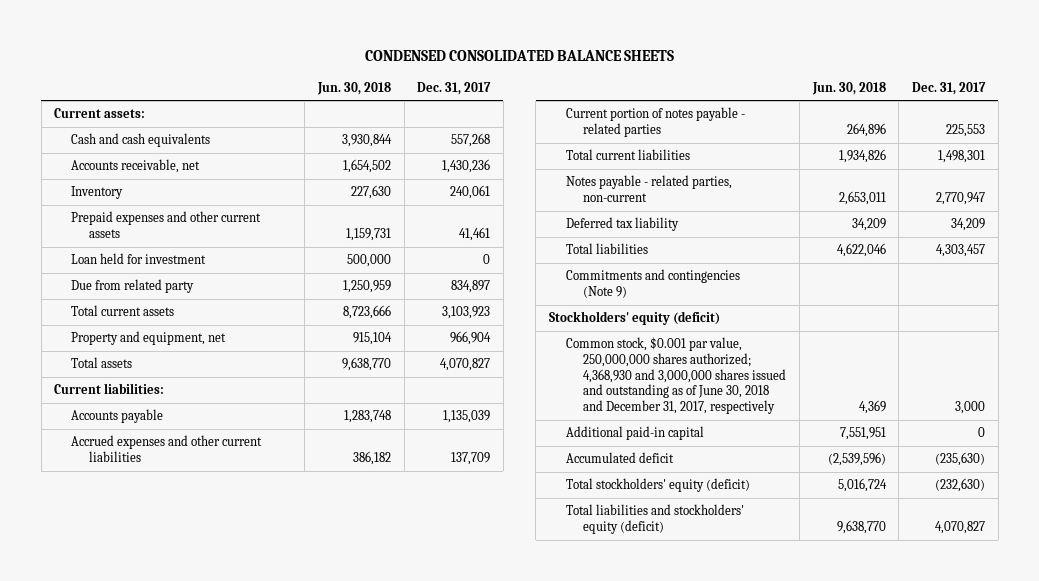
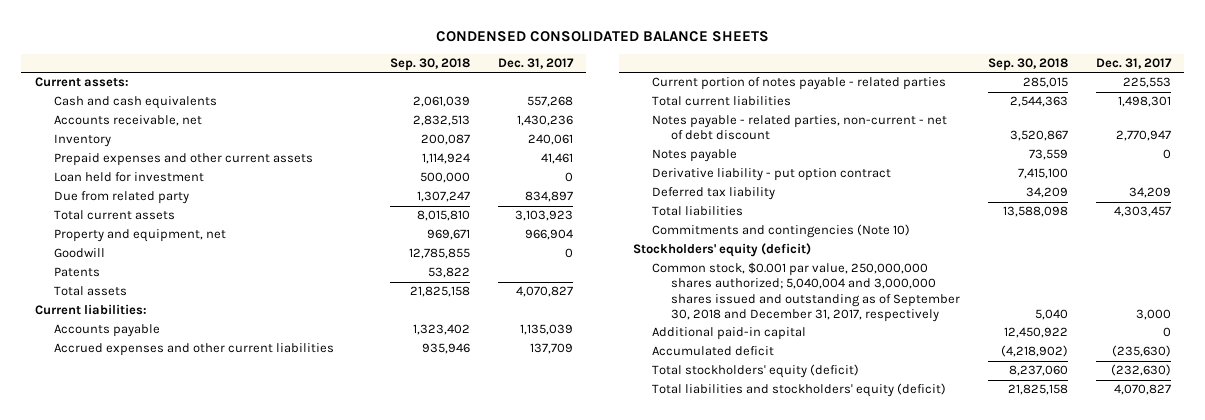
[316,81,391,95] Jun. 30, 2018 -> none
none -> [389,58,470,72] Sep. 30, 2018
none -> [53,248,105,259] Goodwill
none -> [53,267,100,278] Patents
[566,175,733,203] Notes payable - related parties, non-current -> [651,115,947,141] Notes payable - related parties, non-current - net of debt discount
none -> [651,149,737,163] Notes payable
none -> [651,168,891,182] Derivative liability - put option contract
[566,269,741,299] Commitments and contingencies (Note 9) -> [651,224,910,239] Commitments and contingencies (Note 10)
[566,337,787,415] Common stock, $0.001 par value, 250,000,000 shares authorized; 4,368,930 and 3,000,000 shares issued and outstanding as of June 30, 2018 and December 31, 2017, respectively -> [651,262,961,322] Common stock, $0.001 par value, 250,000,000 shares authorized; 5,040,004 and 3,000,000 shares issued and outstanding as of September 30, 2018 and December 31, 2017, respectively

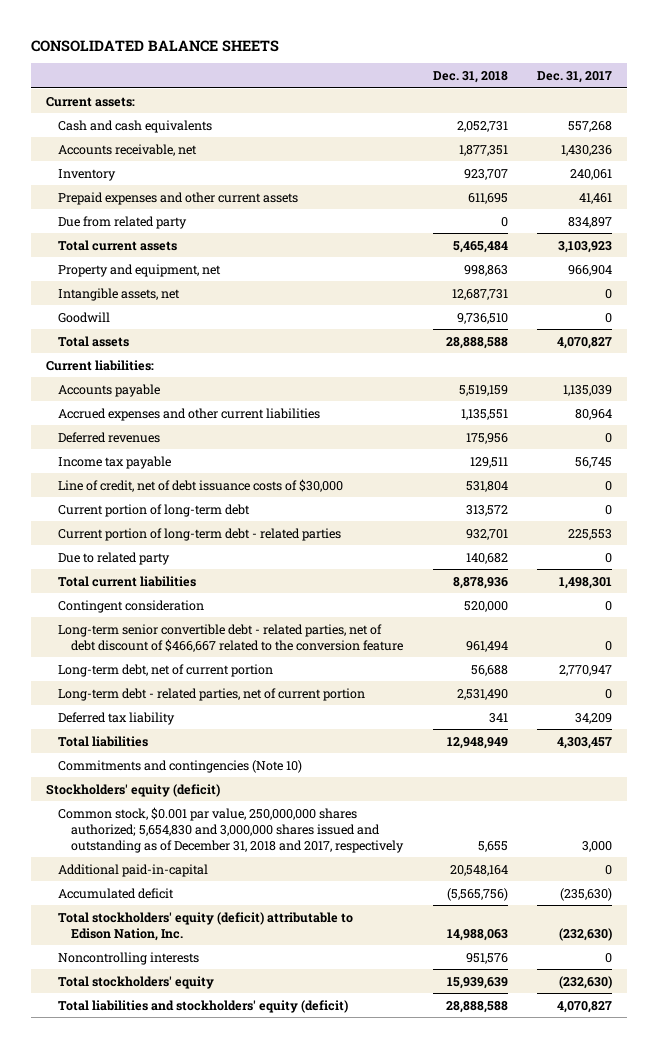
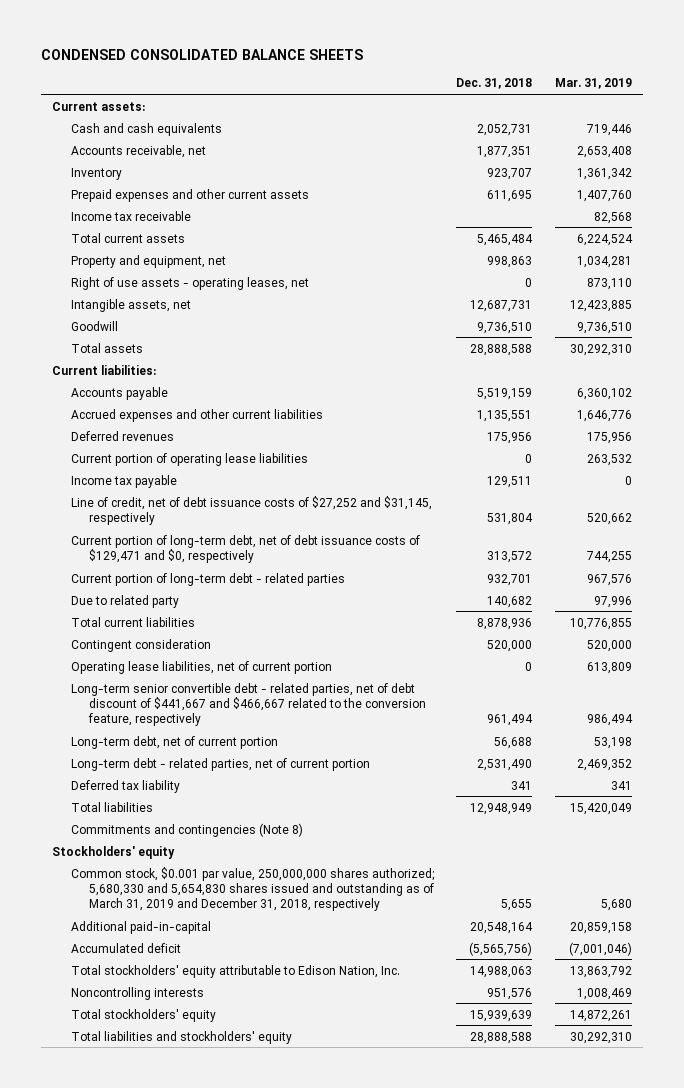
[31,39,280,52] CONSOLIDATED BALANCE SHEETS -> [41,48,364,60] CONDENSED CONSOLIDATED BALANCE SHEETS
[537,71,613,84] Dec. 31, 2017 -> none
none -> [554,78,632,90] Mar. 31, 2019
[58,215,188,229] Due from related party -> none
none -> [70,210,191,221] Income tax receivable
none -> [70,276,309,290] Right of use assets - operating leases, net
none -> [70,452,308,466] Current portion of operating lease liabilities
[58,478,344,492] Line of credit, net of debt issuance costs of $30,000 -> [70,495,432,525] Line of credit, net of debt issuance costs of $27,252 and $31,145, respectively
[58,503,251,517] Current portion of long-term debt -> [70,534,420,563] Current portion of long-term debt, net of debt issuance costs of $129,471 and $0, respectively
none -> [70,660,332,674] Operating lease liabilities, net of current portion
[58,623,403,652] Long-term senior convertible debt - related parties, net of debt discount of $466,667 related to the conversion feature -> [70,682,426,726] Long-term senior convertible debt - related parties, net of debt discount of $441,667 and $466,667 related to the conversion feature, respectively
[58,759,303,773] Commitments and contingencies (Note 10) -> [70,822,303,837] Commitments and contingencies (Note 8)
[45,783,220,797] Stockholders' equity (deficit) -> [52,845,176,859] Stockholders' equity
[58,806,404,853] Common stock, $0.001 par value, 250,000,000 shares authorized; 5,654,830 and 3,000,000 shares issued and outstanding as of December 31, 2018 and 2017, respectively -> [70,866,434,911] Common stock, $0.001 par value, 250,000,000 shares authorized; 5,680,330 and 5,654,830 shares issued and outstanding as of March 31, 2019 and December 31, 2018, respectively
[58,911,354,941] Total stockholders' equity (deficit) attributable to Edison Nation, Inc. -> [70,964,400,978] Total stockholders' equity attributable to Edison Nation, Inc.
[58,999,349,1013] Total liabilities and stockholders' equity (deficit) -> [70,1030,292,1044] Total liabilities and stockholders' equity

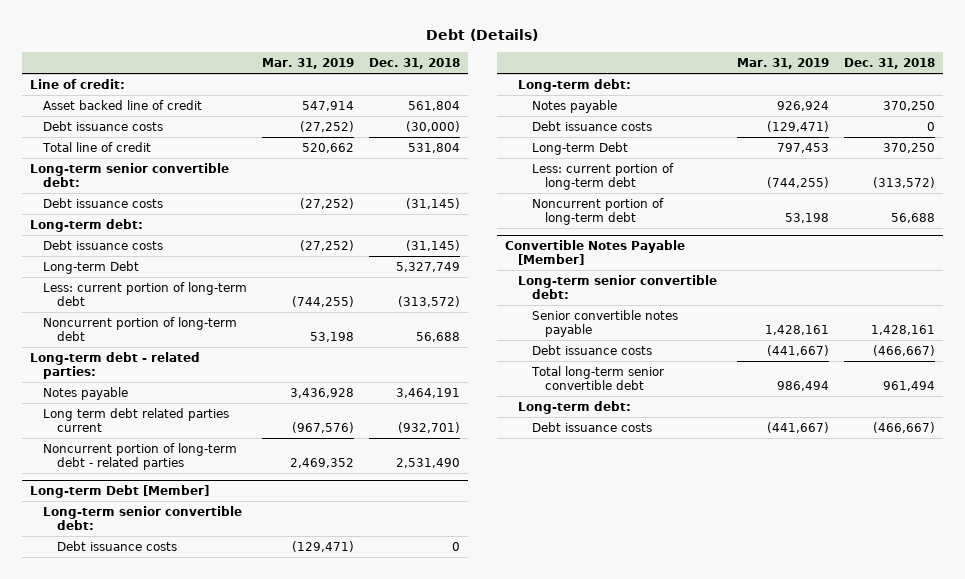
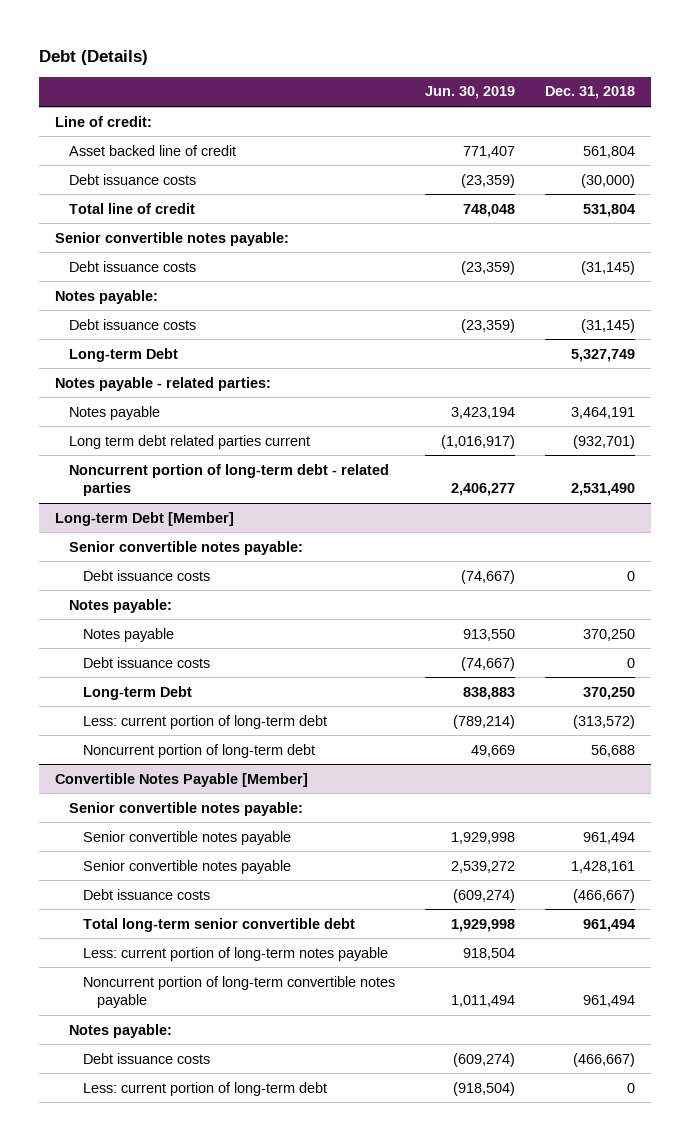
[262,57,355,69] Mar. 31, 2019 -> none
none -> [425,86,516,100] Jun. 30, 2019
[29,162,229,187] Long-term senior convertible debt: -> [54,231,289,246] Senior convertible notes payable:
[29,218,143,232] Long-term debt: -> [54,289,158,304] Notes payable:
[43,281,248,306] Less: current portion of long-term debt -> none
[43,316,238,341] Noncurrent portion of long-term debt -> none
[29,351,200,379] Long-term debt - related parties: -> [54,376,271,391] Notes payable - related parties:
[43,505,243,530] Long-term senior convertible debt: -> [68,540,303,555] Senior convertible notes payable:
[518,78,632,92] Long-term debt: -> [68,598,172,613] Notes payable:
[518,274,718,299] Long-term senior convertible debt: -> [68,801,303,816] Senior convertible notes payable:
none -> [82,830,291,845] Senior convertible notes payable
none -> [82,946,388,961] Less: current portion of long-term notes payable
none -> [82,975,395,1009] Noncurrent portion of long-term convertible notes payable
[518,400,632,414] Long-term debt: -> [68,1023,172,1038] Notes payable:
none -> [82,1081,327,1096] Less: current portion of long-term debt

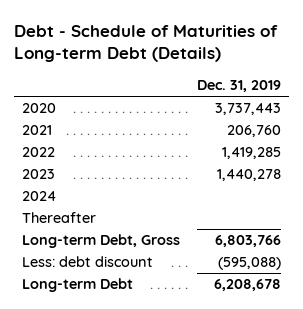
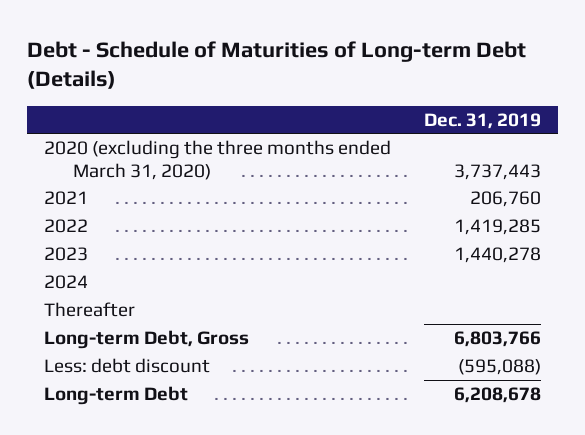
[22,103,57,114] 2020 -> [43,140,391,180] 2020 (excluding the three months ended March 31, 2020)

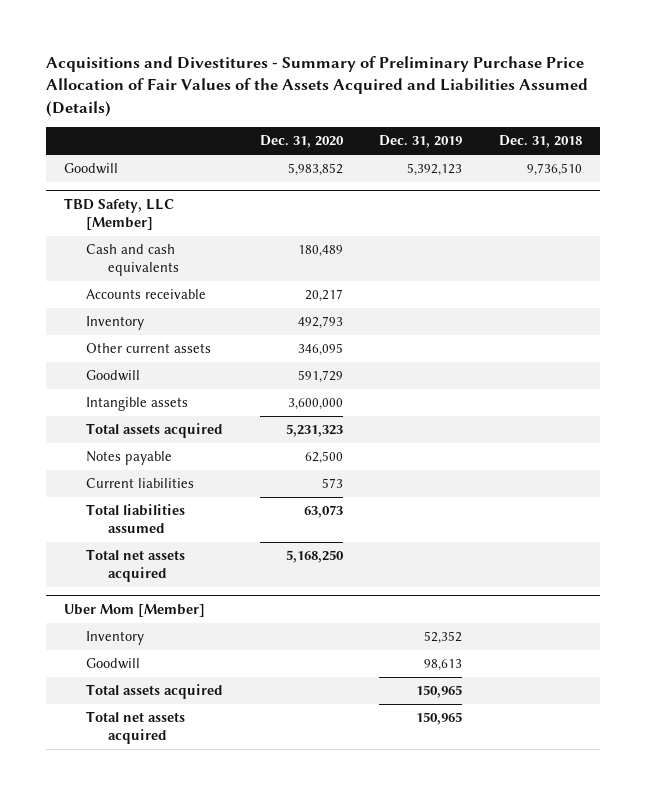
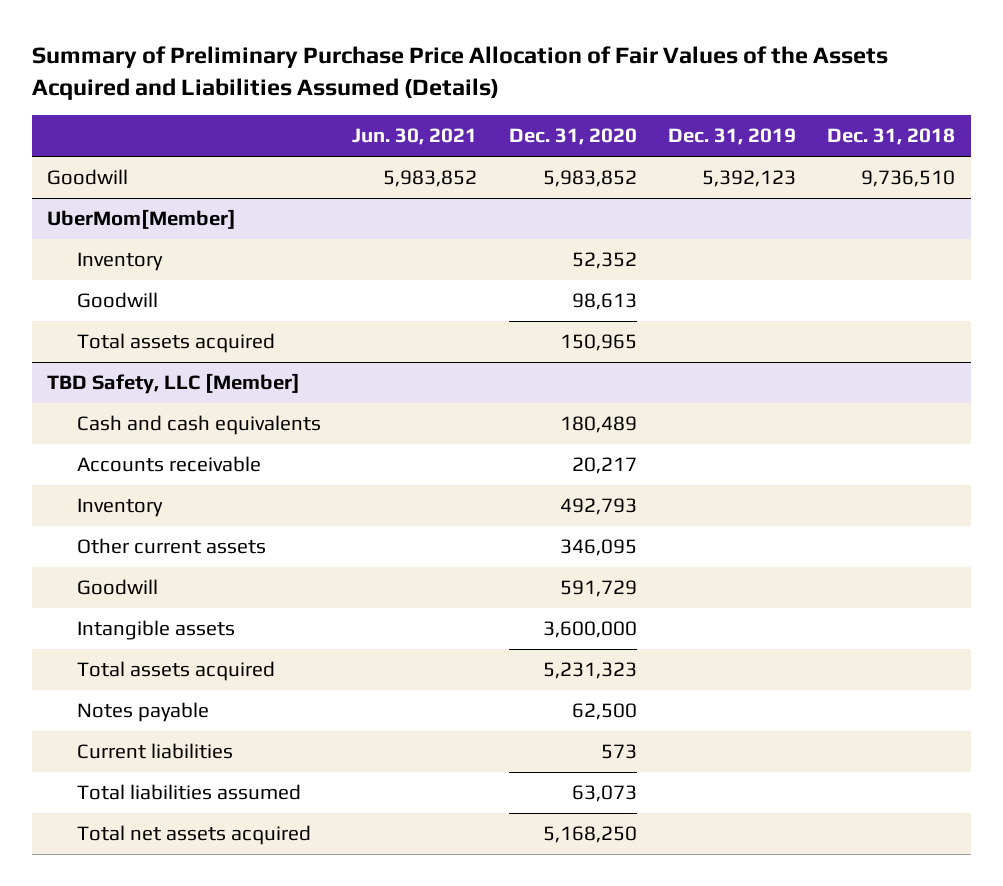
[45,55,588,117] Acquisitions and Divestitures - Summary of Preliminary Purchase Price Allocation of Fair Values of the Assets Acquired and Liabilities Assumed (Details) -> [31,46,888,100] Summary of Preliminary Purchase Price Allocation of Fair Values of the Assets Acquired and Liabilities Assumed (Details)
none -> [352,128,478,146] Jun. 30, 2021
none -> [47,209,237,230] UberMom[Member]
none -> [76,252,163,272] Inventory
none -> [76,292,158,309] Goodwill
none -> [76,333,275,354] Total assets acquired
[63,604,205,618] Uber Mom [Member] -> none
[86,631,145,646] Inventory -> none
[86,658,141,670] Goodwill -> none
[86,684,224,700] Total assets acquired -> none
[86,711,186,744] Total net assets acquired -> none

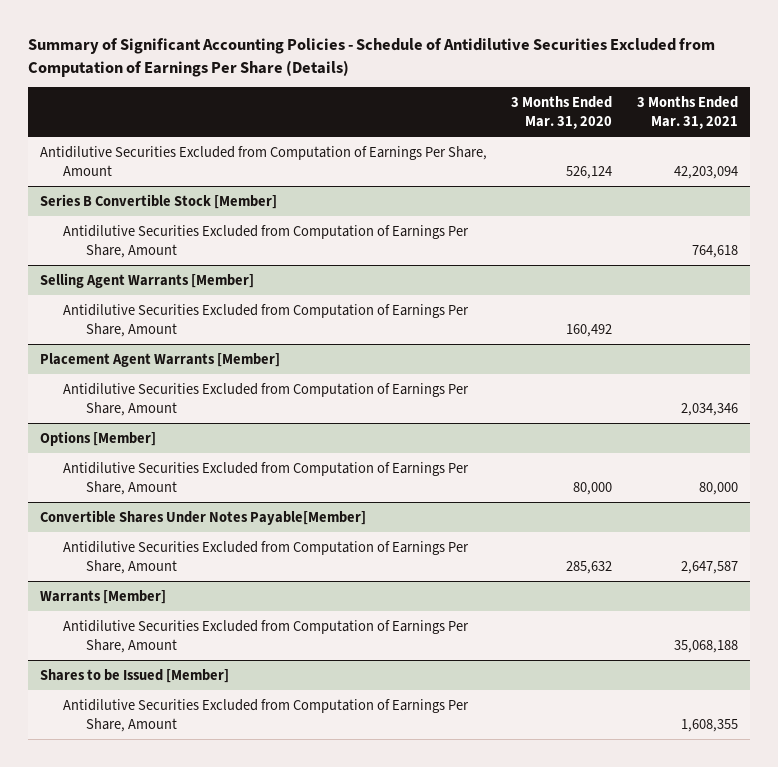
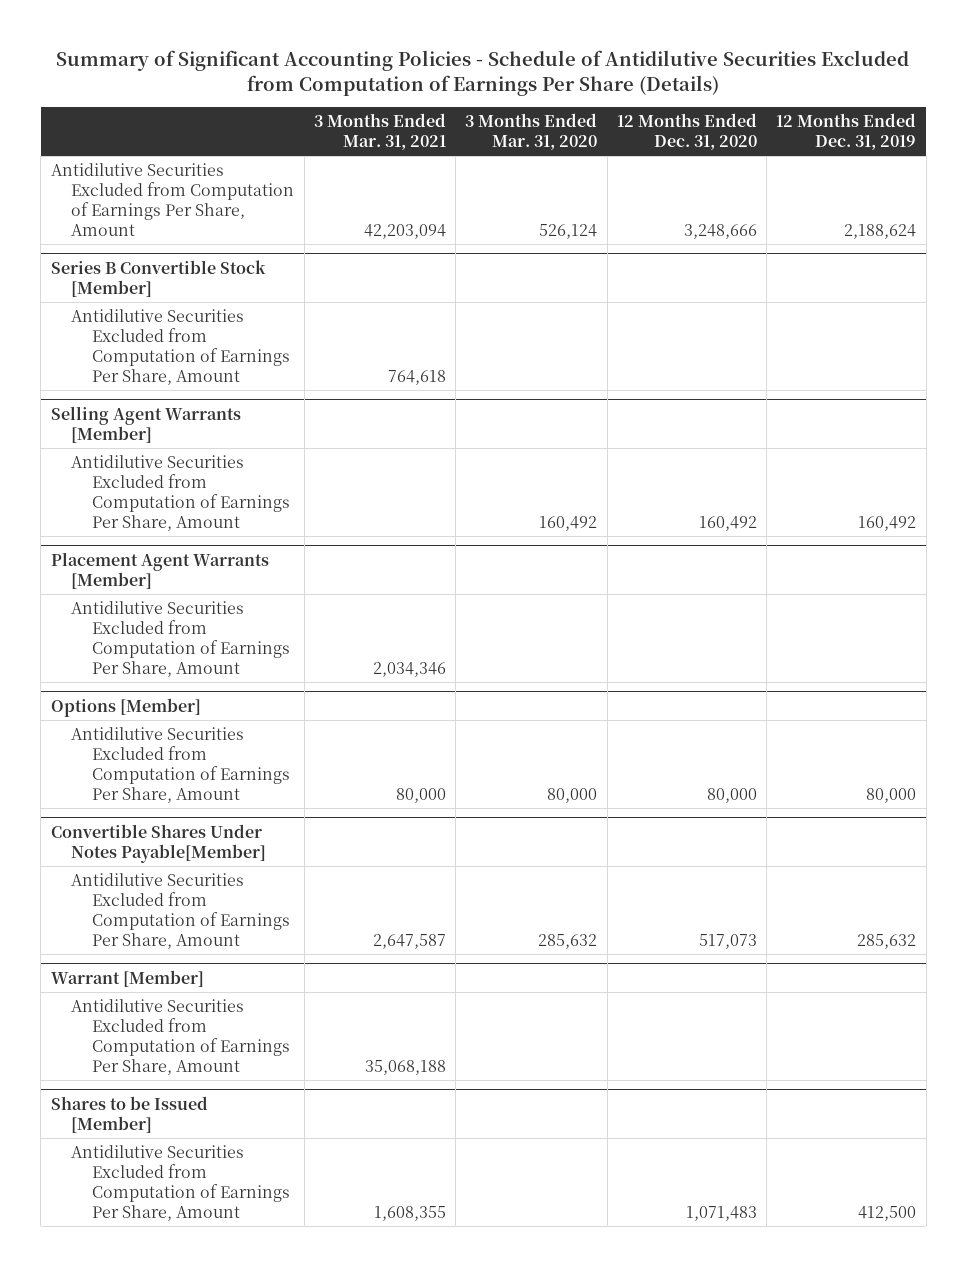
none -> [616,113,757,151] 12 Months Ended Dec. 31, 2020
none -> [776,113,917,151] 12 Months Ended Dec. 31, 2019
[39,589,166,604] Warrants [Member] -> [50,970,204,988] Warrant [Member]

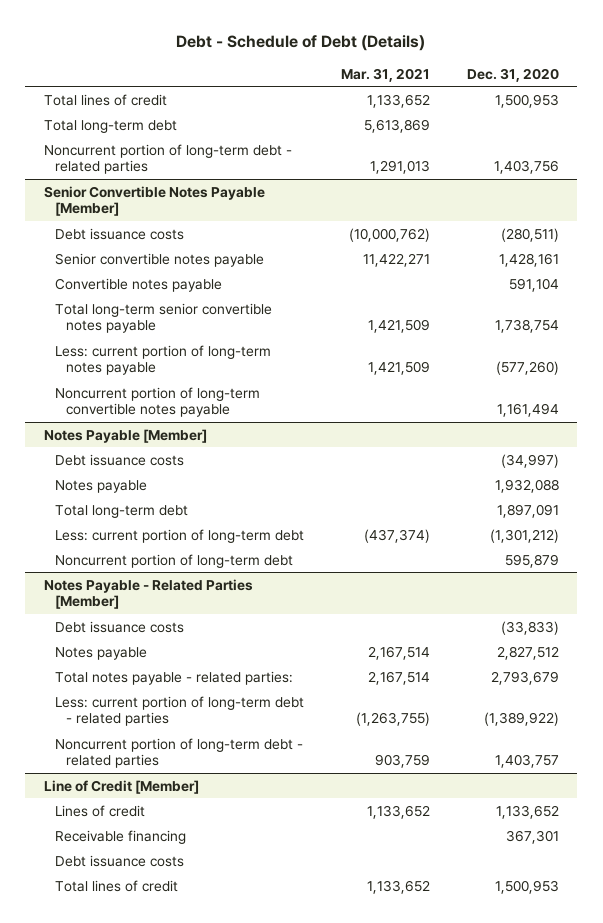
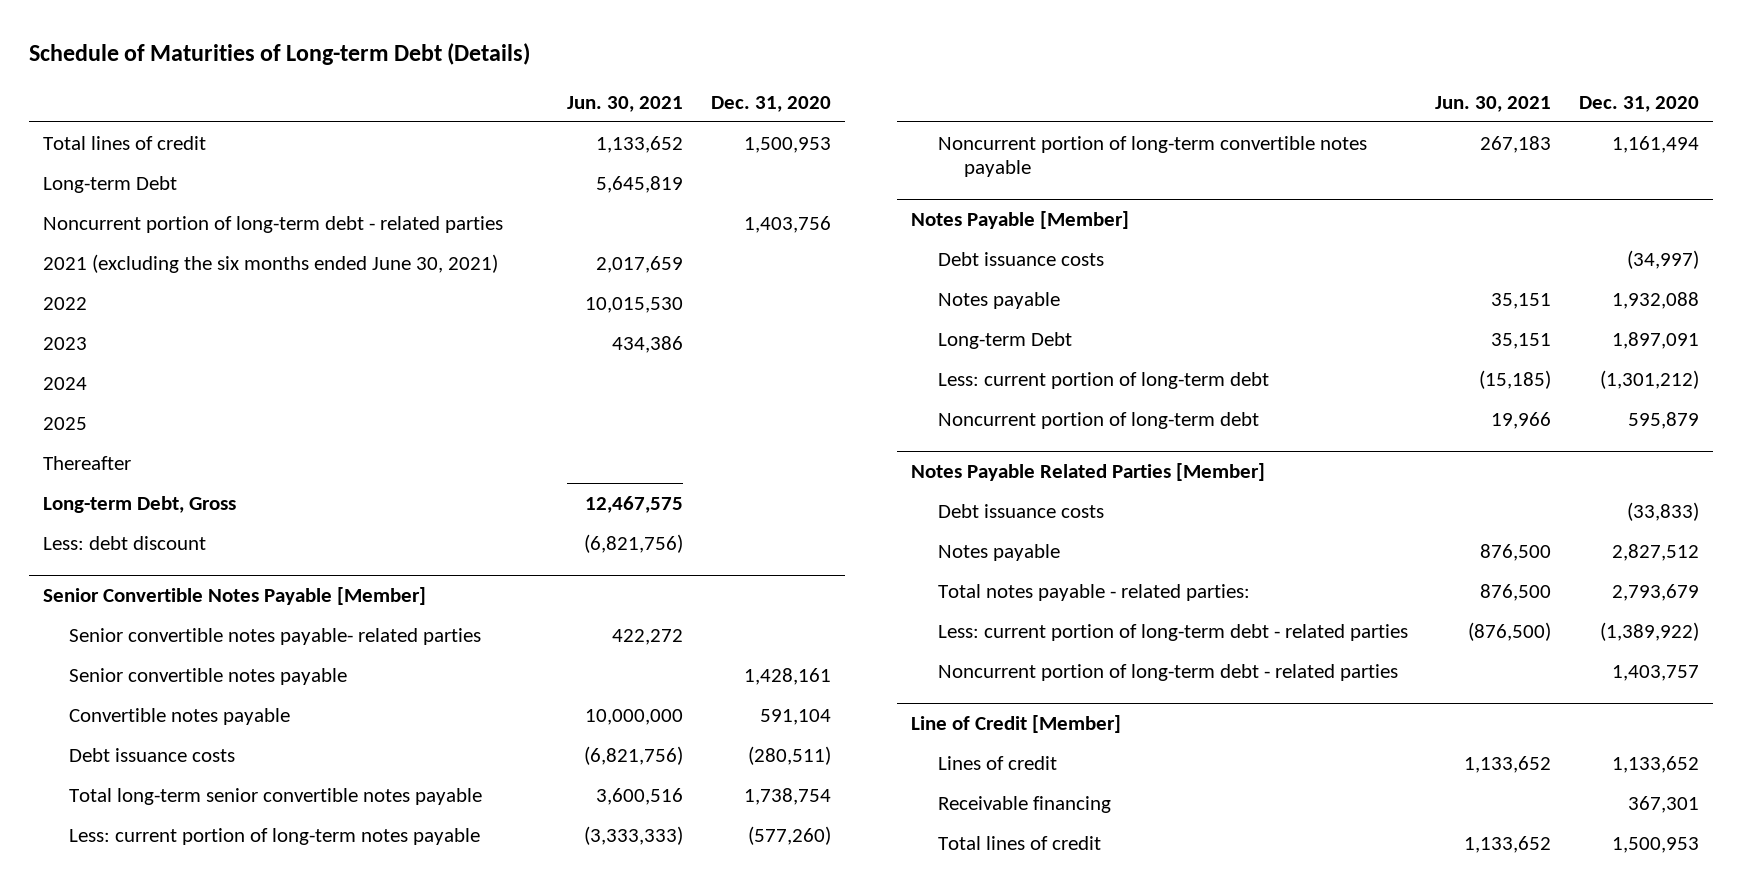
[176,35,426,52] Debt - Schedule of Debt (Details) -> [28,43,530,66] Schedule of Maturities of Long-term Debt (Details)
[340,67,430,82] Mar. 31, 2021 -> none
none -> [567,95,684,112] Jun. 30, 2021
[43,119,177,133] Total long-term debt -> [42,175,177,193] Long-term Debt
none -> [42,253,498,273] 2021 (excluding the six months ended June 30, 2021)
none -> [42,296,87,310] 2022
none -> [42,336,87,350] 2023
none -> [42,376,87,390] 2024
none -> [42,416,87,430] 2025
none -> [42,455,131,470] Thereafter
none -> [42,495,236,513] Long-term Debt, Gross
none -> [42,535,206,550] Less: debt discount
none -> [69,627,482,645] Senior convertible notes payable- related parties
[55,227,185,240] Debt issuance costs -> [69,747,236,762] Debt issuance costs
[55,504,189,518] Total long-term debt -> [937,331,1072,349] Long-term Debt
[43,578,253,610] Notes Payable - Related Parties [Member] -> [911,462,1266,481] Notes Payable Related Parties [Member]
[55,854,185,867] Debt issuance costs -> none

